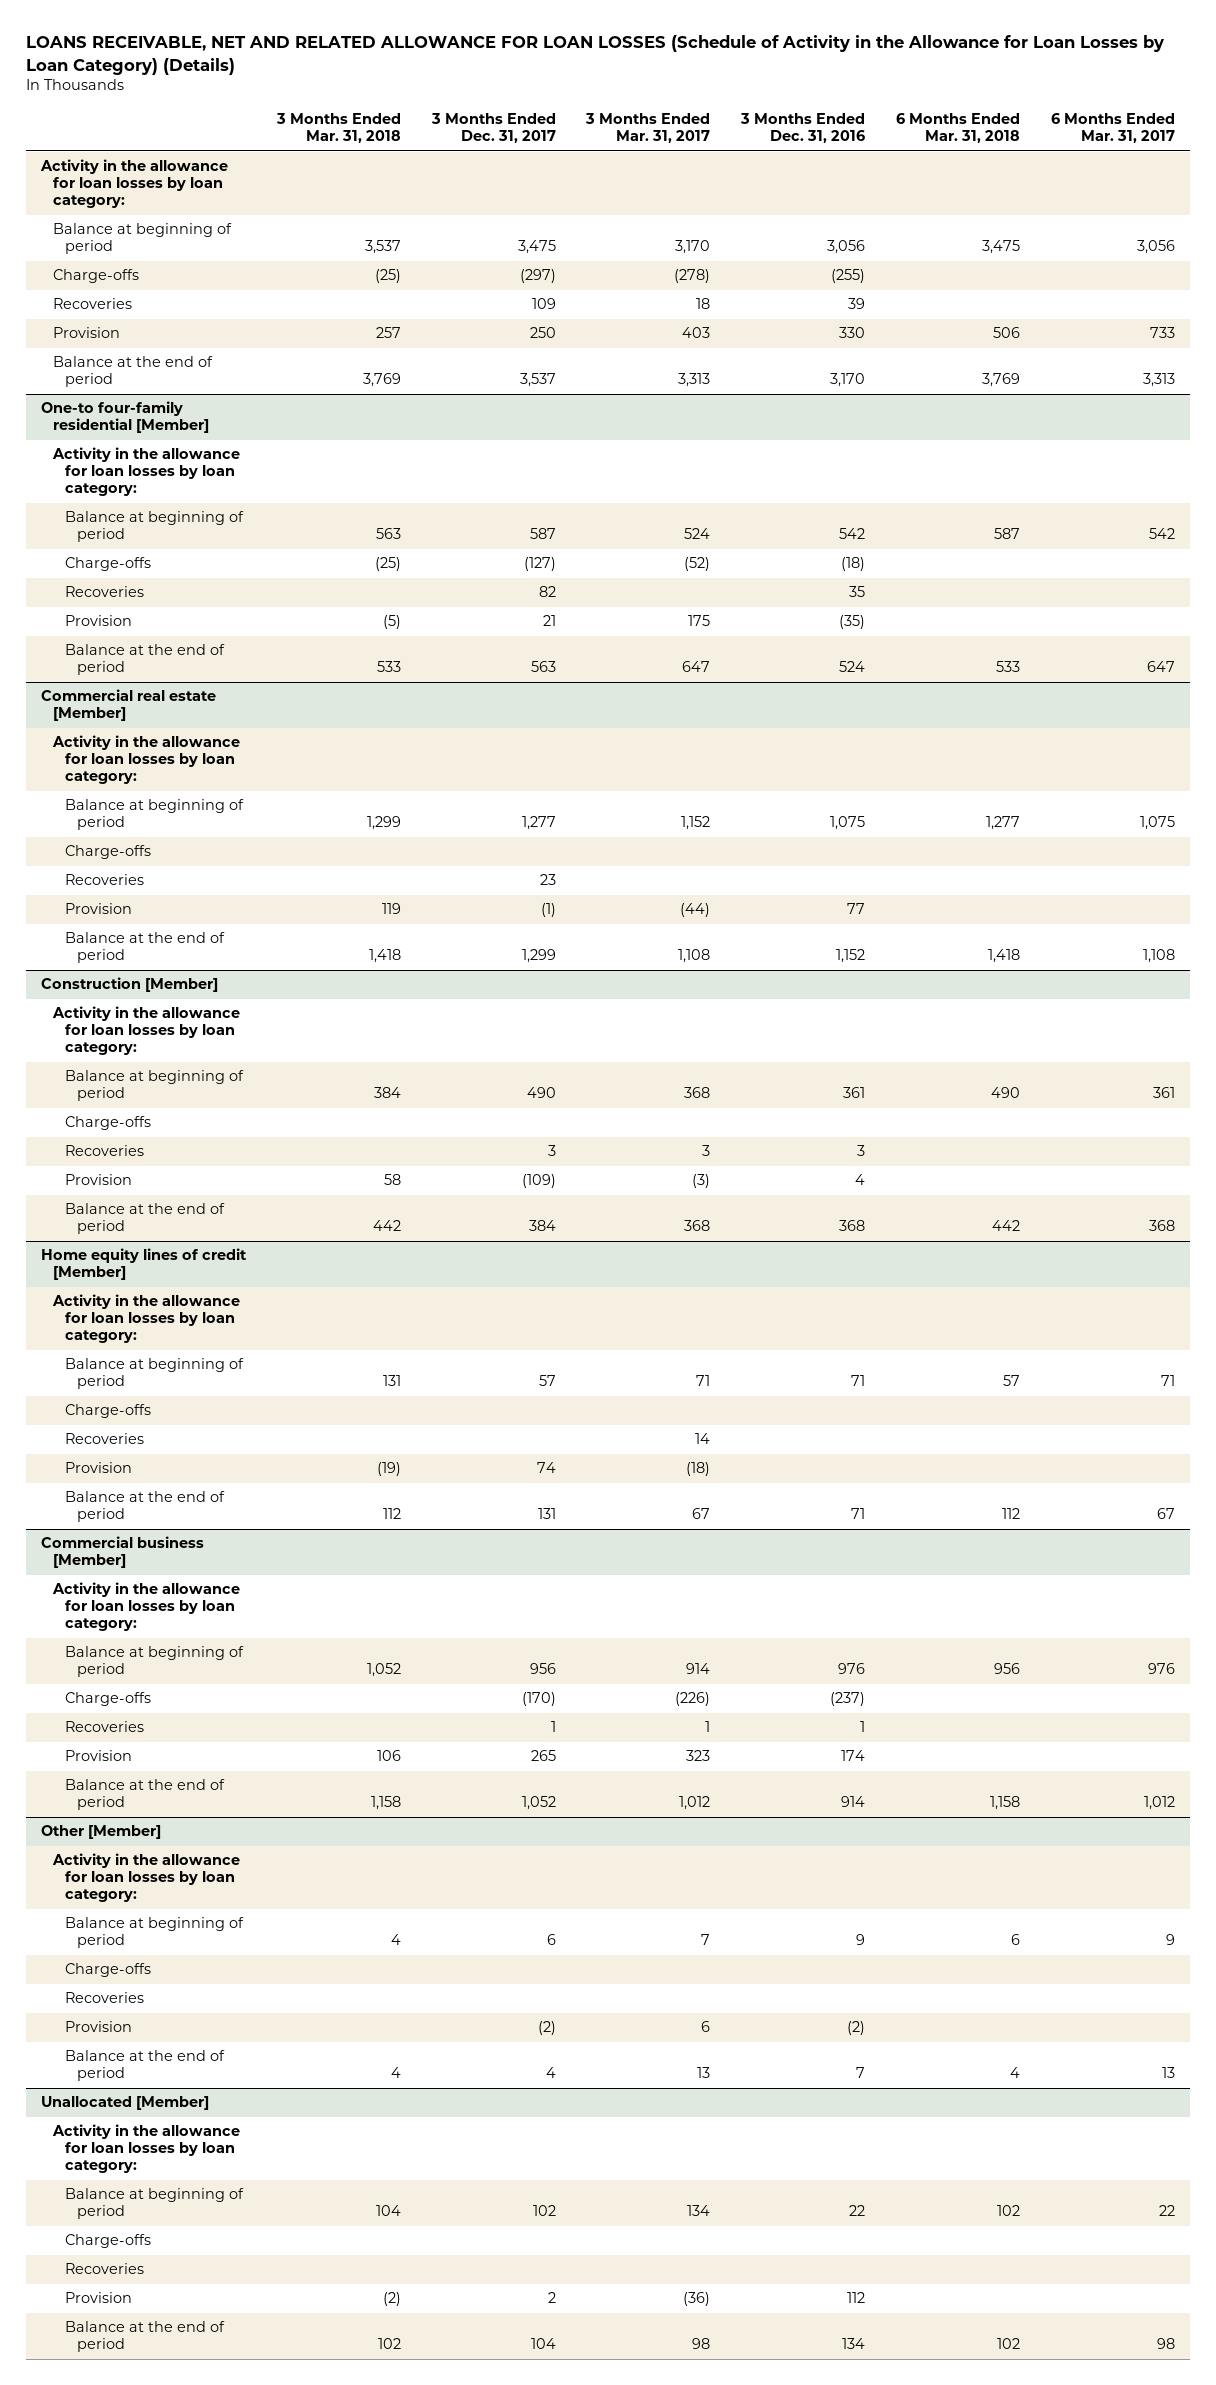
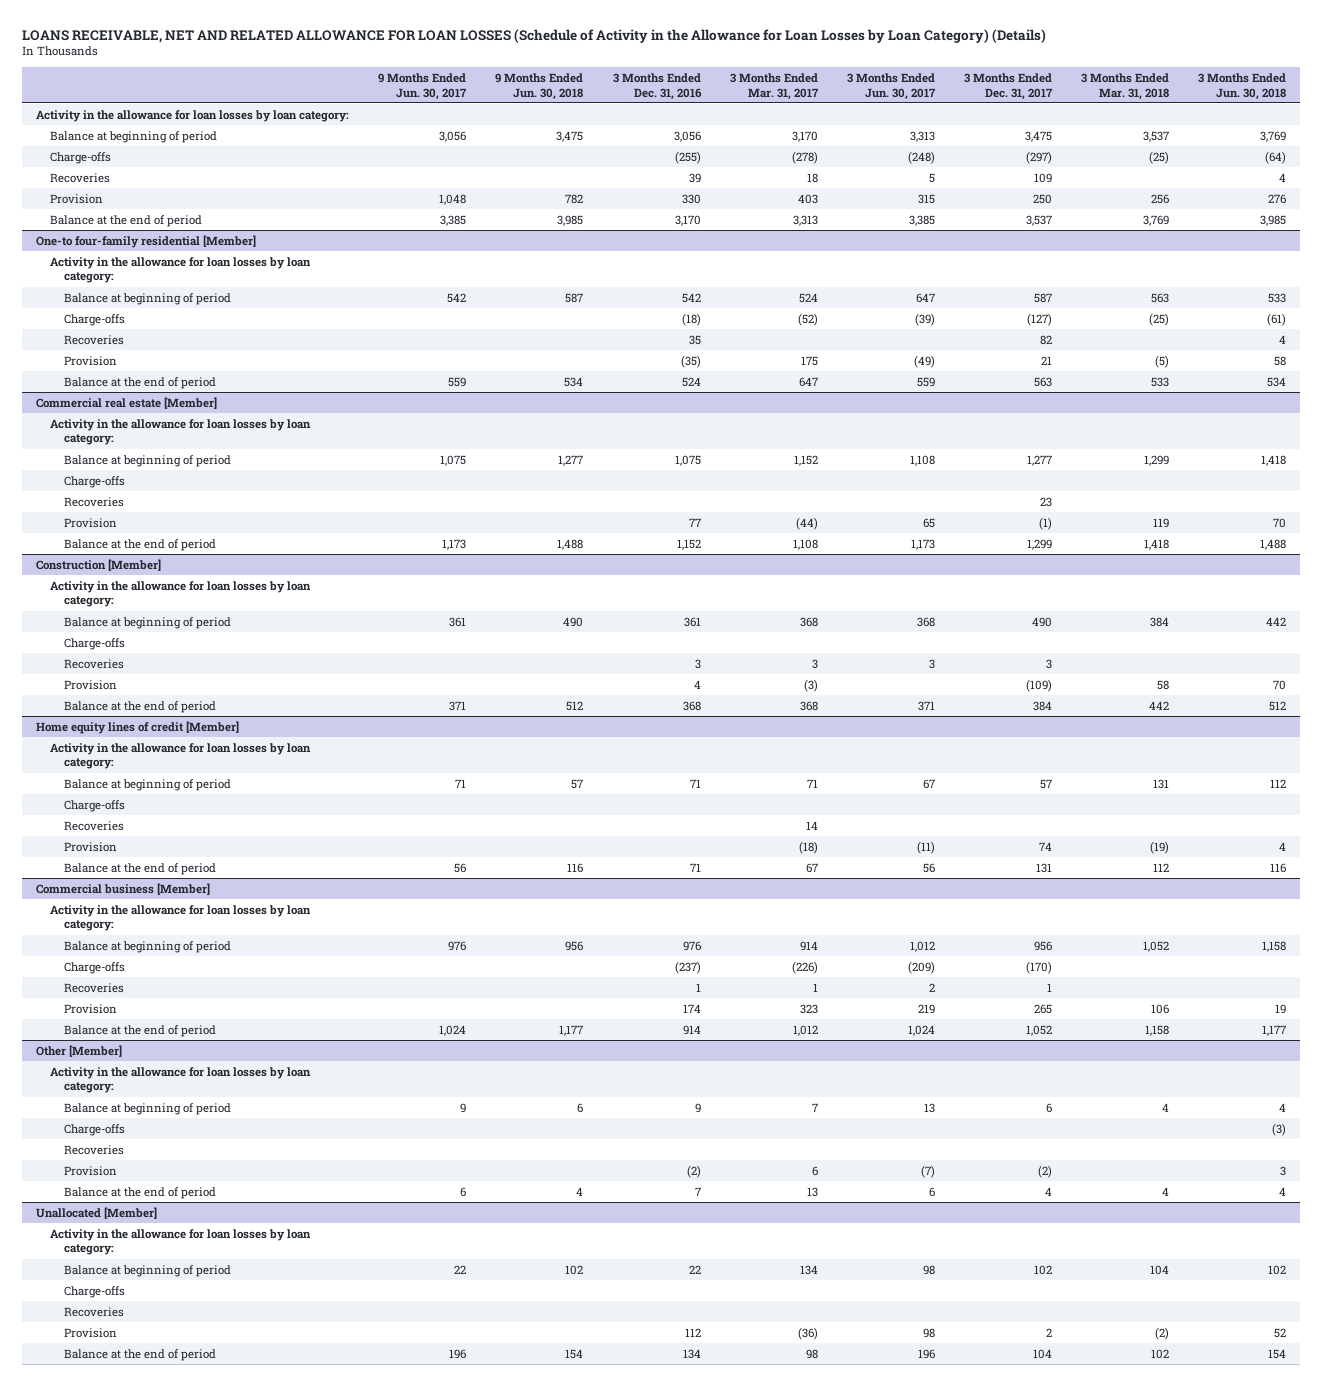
[895,113,1020,144] 6 Months Ended Mar. 31, 2018 -> none
[1050,113,1175,144] 6 Months Ended Mar. 31, 2017 -> none
none -> [378,72,468,100] 9 Months Ended Jun. 30, 2017
none -> [495,72,584,100] 9 Months Ended Jun. 30, 2018
none -> [846,72,936,100] 3 Months Ended Jun. 30, 2017
none -> [1197,72,1286,100] 3 Months Ended Jun. 30, 2018
[375,327,401,339] 257 -> [1150,193,1169,204] 256

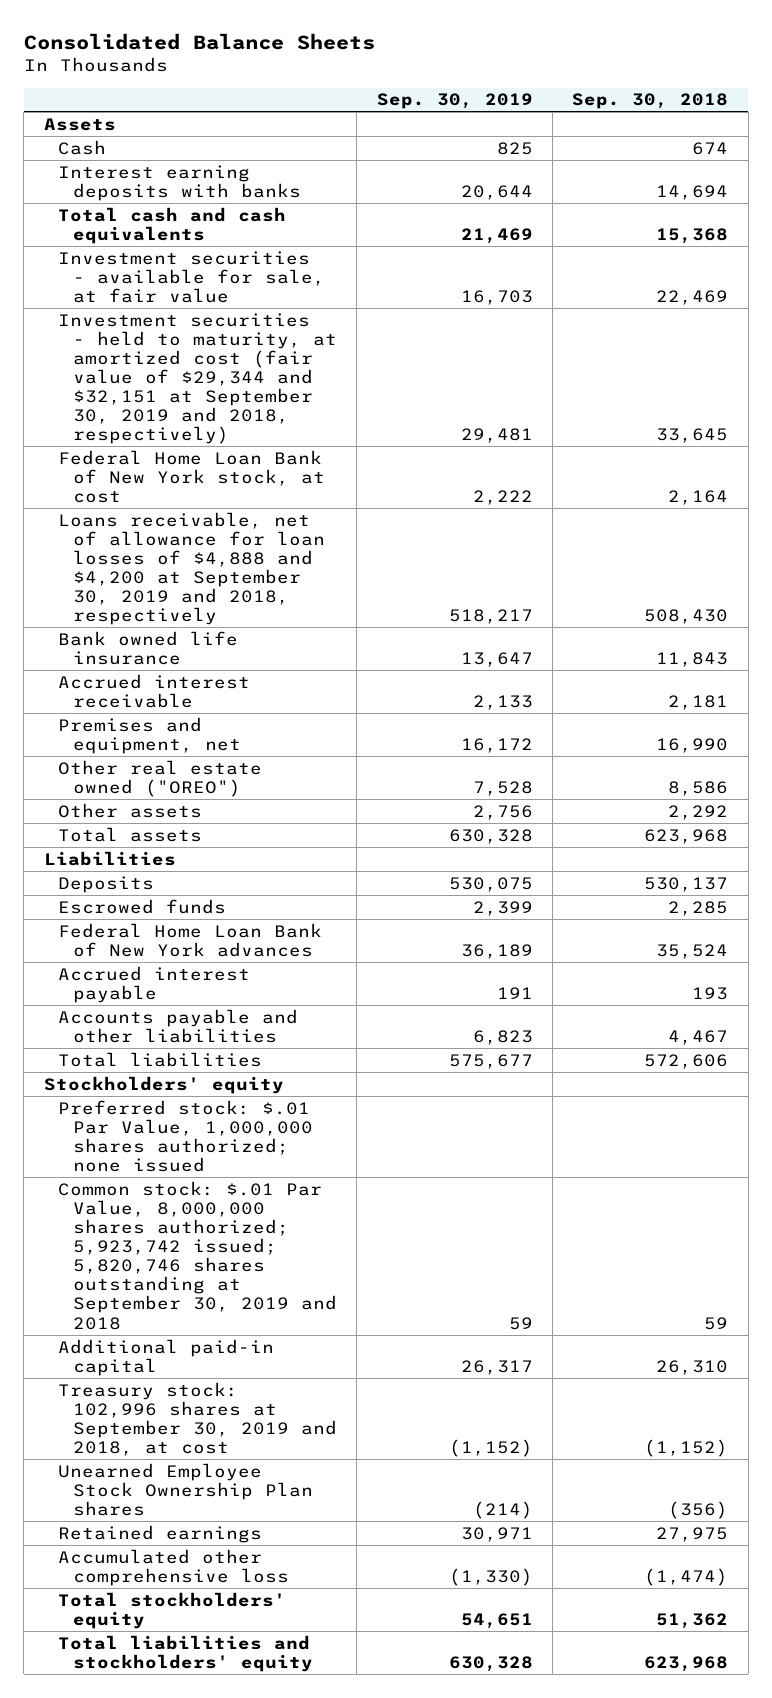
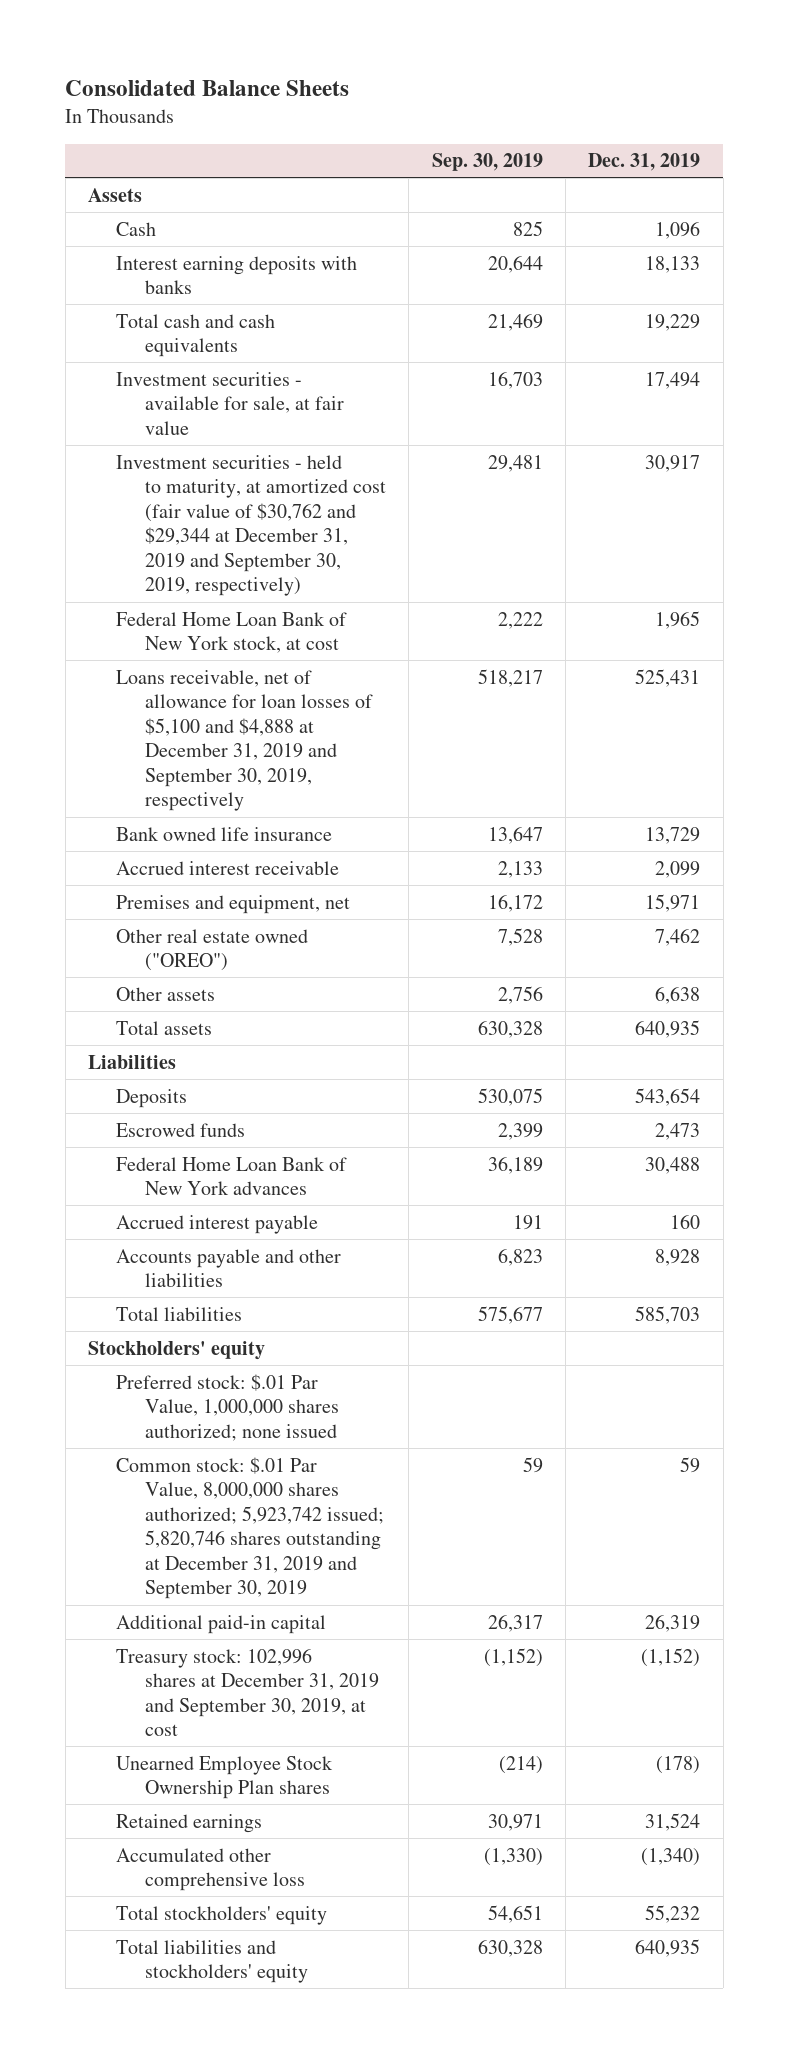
[572,93,729,110] Sep. 30, 2018 -> none
none -> [588,153,701,172] Dec. 31, 2019
[58,312,338,445] Investment securities - held to maturity, at amortized cost (fair value of $29,344 and $32,151 at September 30, 2019 and 2018, respectively) -> [116,454,386,597] Investment securities - held to maturity, at amortized cost (fair value of $30,762 and $29,344 at December 31, 2019 and September 30, 2019, respectively)
[58,511,326,626] Loans receivable, net of allowance for loan losses of $4,888 and $4,200 at September 30, 2019 and 2018, respectively -> [116,669,373,812] Loans receivable, net of allowance for loan losses of $5,100 and $4,888 at December 31, 2019 and September 30, 2019, respectively
[58,1180,338,1330] Common stock: $.01 Par Value, 8,000,000 shares authorized; 5,923,742 issued; 5,820,746 shares outstanding at September 30, 2019 and 2018 -> [116,1456,384,1600] Common stock: $.01 Par Value, 8,000,000 shares authorized; 5,923,742 issued; 5,820,746 shares outstanding at December 31, 2019 and September 30, 2019
[58,1381,338,1456] Treasury stock: 102,996 shares at September 30, 2019 and 2018, at cost -> [116,1647,379,1737] Treasury stock: 102,996 shares at December 31, 2019 and September 30, 2019, at cost

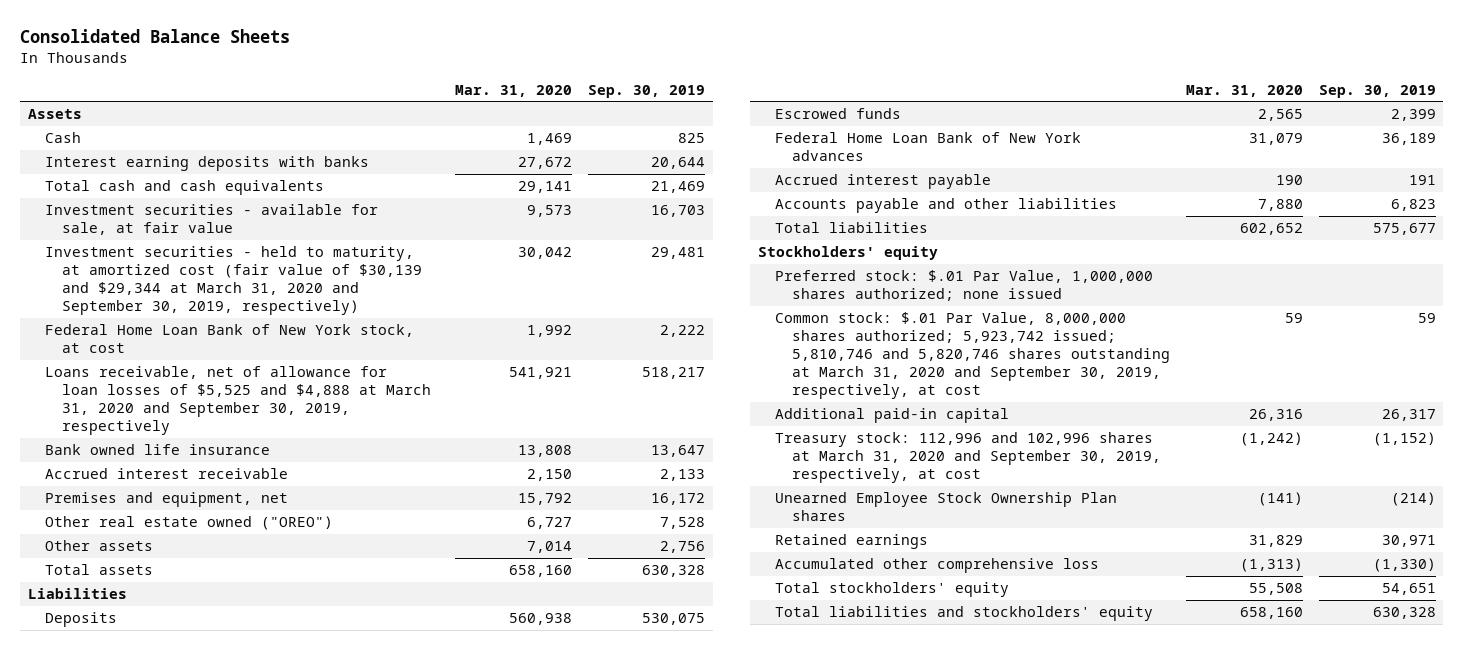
[588,153,701,172] Dec. 31, 2019 -> none
none -> [455,84,573,97] Mar. 31, 2020
[116,454,386,597] Investment securities - held to maturity, at amortized cost (fair value of $30,762 and $29,344 at December 31, 2019 and September 30, 2019, respectively) -> [44,246,422,316] Investment securities - held to maturity, at amortized cost (fair value of $30,139 and $29,344 at March 31, 2020 and September 30, 2019, respectively)
[116,669,373,812] Loans receivable, net of allowance for loan losses of $5,100 and $4,888 at December 31, 2019 and September 30, 2019, respectively -> [44,366,431,436] Loans receivable, net of allowance for loan losses of $5,525 and $4,888 at March 31, 2020 and September 30, 2019, respectively
[116,1456,384,1600] Common stock: $.01 Par Value, 8,000,000 shares authorized; 5,923,742 issued; 5,820,746 shares outstanding at December 31, 2019 and September 30, 2019 -> [774,312,1170,400] Common stock: $.01 Par Value, 8,000,000 shares authorized; 5,923,742 issued; 5,810,746 and 5,820,746 shares outstanding at March 31, 2020 and September 30, 2019, respectively, at cost
[116,1647,379,1737] Treasury stock: 102,996 shares at December 31, 2019 and September 30, 2019, at cost -> [774,432,1161,484] Treasury stock: 112,996 and 102,996 shares at March 31, 2020 and September 30, 2019, respectively, at cost

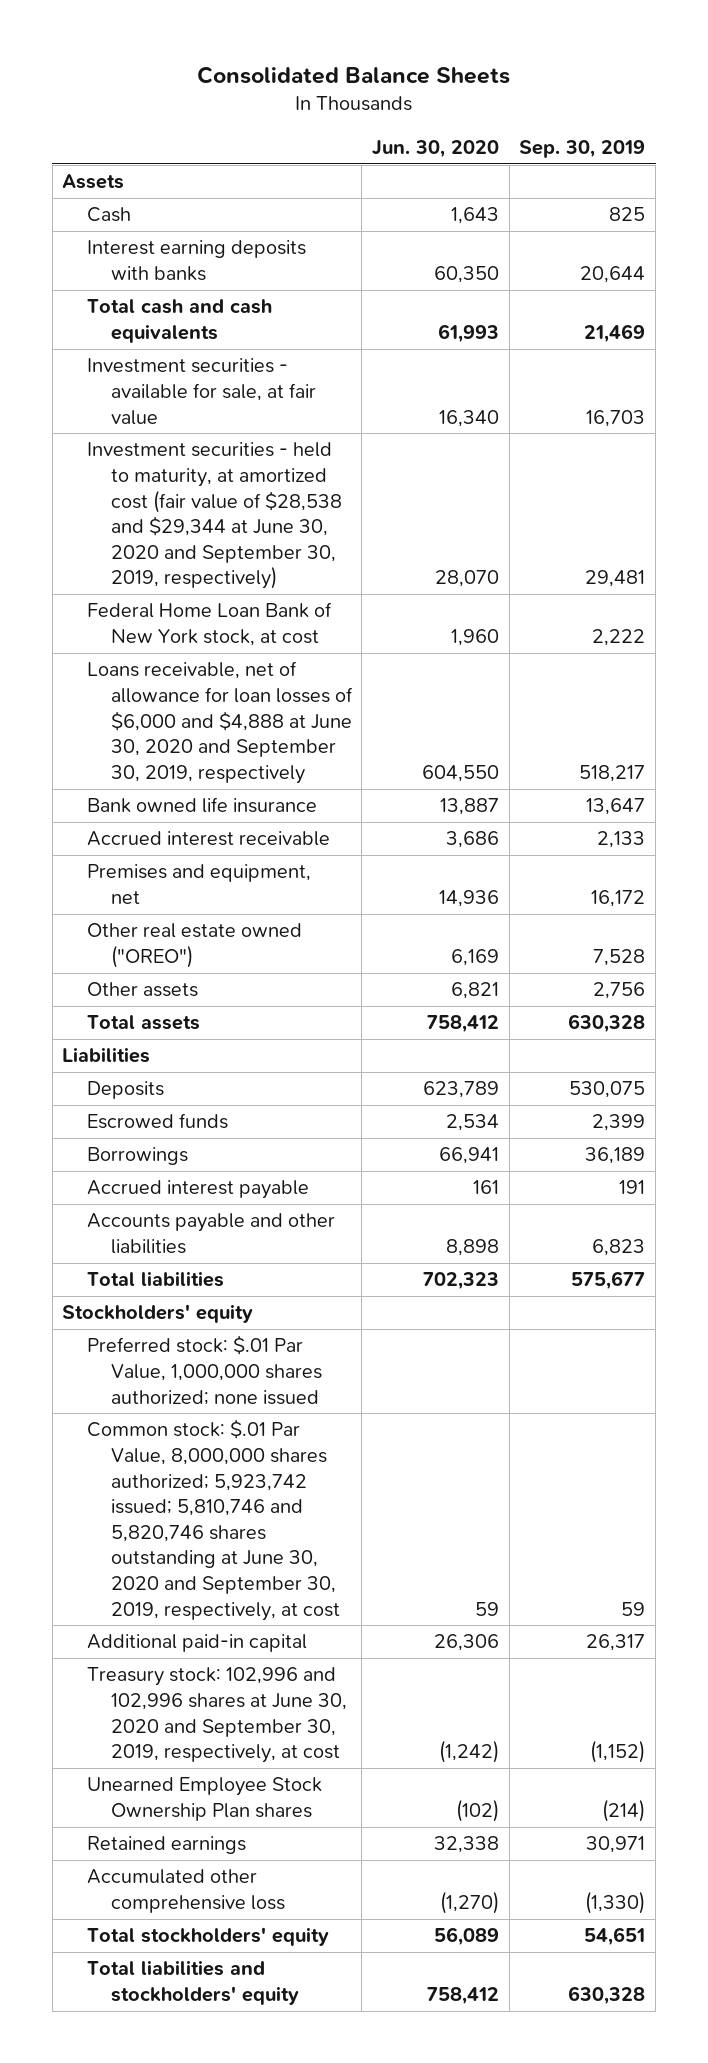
[455,84,573,97] Mar. 31, 2020 -> none
none -> [372,139,500,158] Jun. 30, 2020
[44,246,422,316] Investment securities - held to maturity, at amortized cost (fair value of $30,139 and $29,344 at March 31, 2020 and September 30, 2019, respectively) -> [86,442,342,590] Investment securities - held to maturity, at amortized cost (fair value of $28,538 and $29,344 at June 30, 2020 and September 30, 2019, respectively)
[44,366,431,436] Loans receivable, net of allowance for loan losses of $5,525 and $4,888 at March 31, 2020 and September 30, 2019, respectively -> [86,661,353,784] Loans receivable, net of allowance for loan losses of $6,000 and $4,888 at June 30, 2020 and September 30, 2019, respectively
[774,132,1081,162] Federal Home Loan Bank of New York advances -> [86,1147,188,1166] Borrowings
[774,312,1170,400] Common stock: $.01 Par Value, 8,000,000 shares authorized; 5,923,742 issued; 5,810,746 and 5,820,746 shares outstanding at March 31, 2020 and September 30, 2019, respectively, at cost -> [86,1419,340,1621] Common stock: $.01 Par Value, 8,000,000 shares authorized; 5,923,742 issued; 5,810,746 and 5,820,746 shares outstanding at June 30, 2020 and September 30, 2019, respectively, at cost
[774,432,1161,484] Treasury stock: 112,996 and 102,996 shares at March 31, 2020 and September 30, 2019, respectively, at cost -> [86,1667,347,1764] Treasury stock: 102,996 and 102,996 shares at June 30, 2020 and September 30, 2019, respectively, at cost

